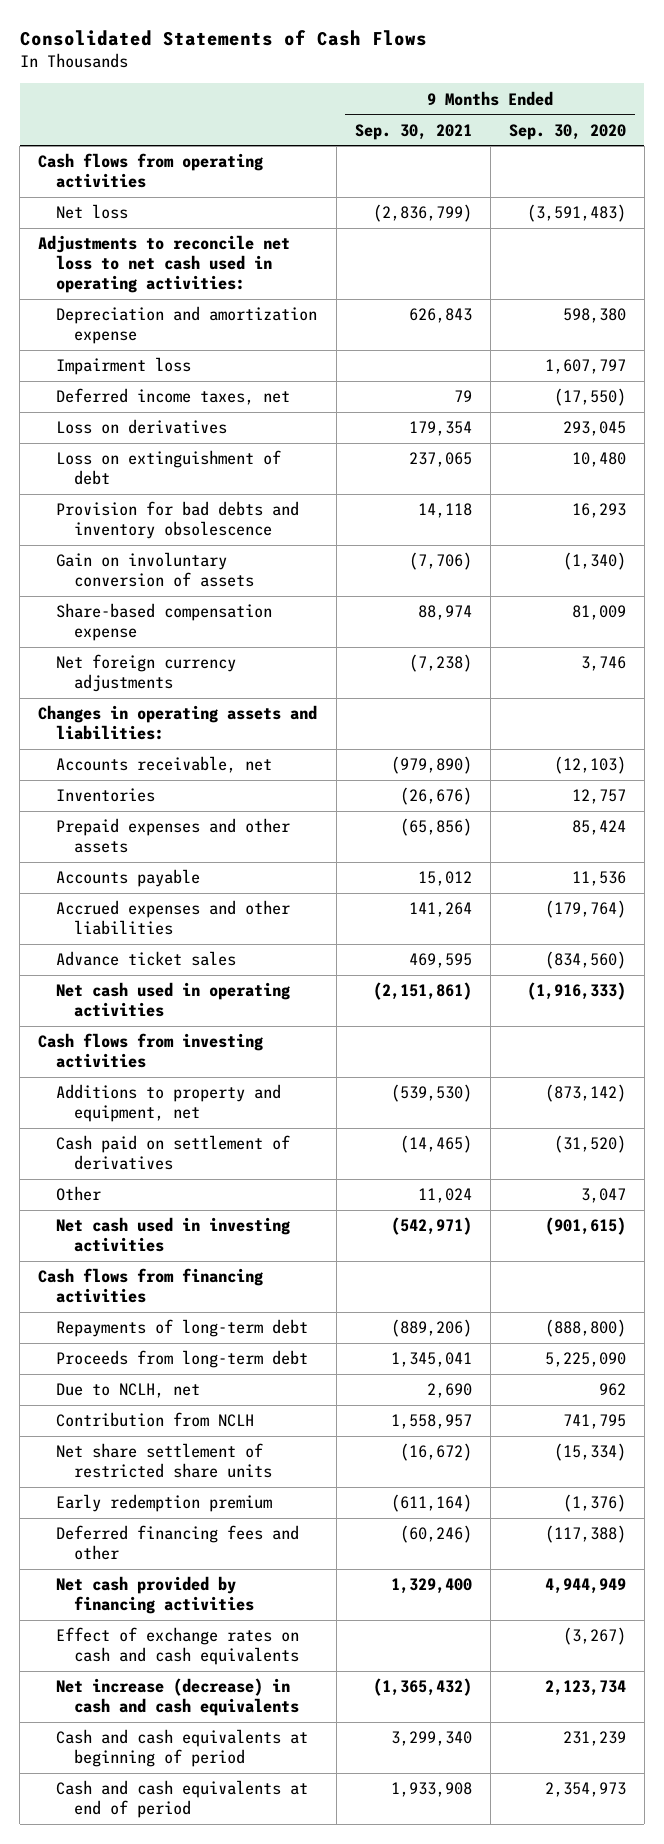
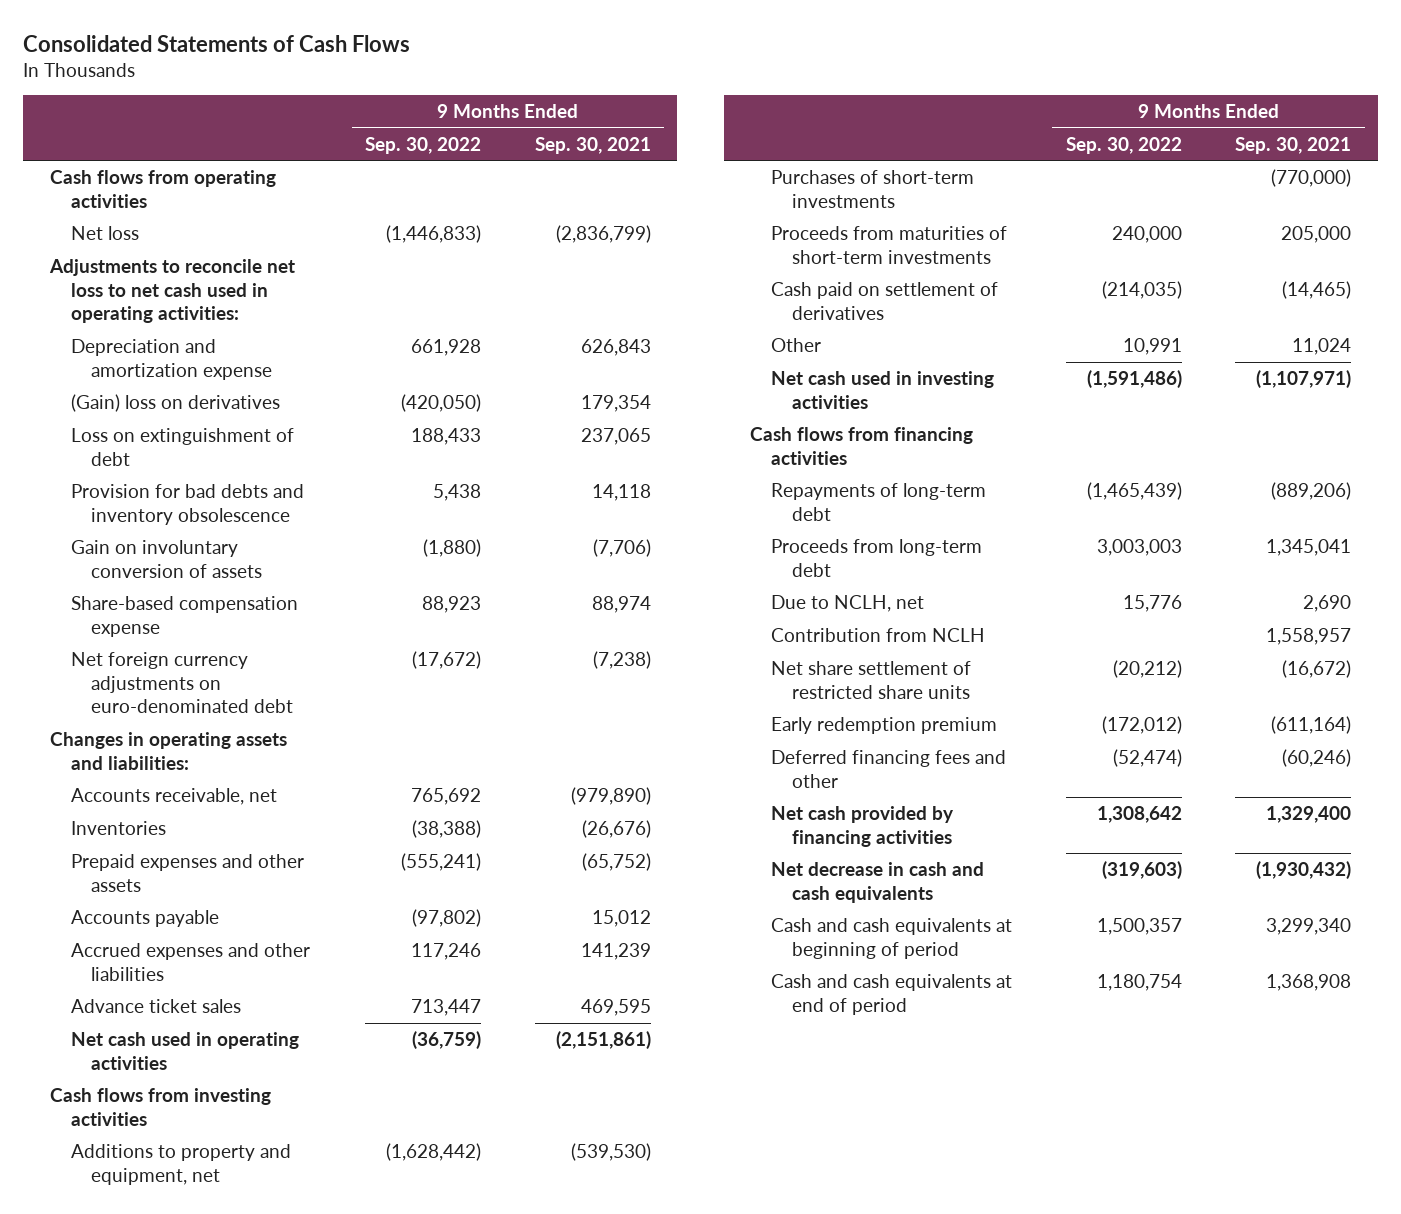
[508,123,626,140] Sep. 30, 2020 -> none
none -> [365,136,482,154] Sep. 30, 2022
[56,357,192,376] Impairment loss -> none
[56,388,291,406] Deferred income taxes, net -> none
[56,419,228,435] Loss on derivatives -> [70,393,280,412] (Gain) loss on derivatives
[56,654,237,693] Net foreign currency adjustments -> [70,651,294,714] Net foreign currency adjustments on euro-denominated debt
[399,818,472,837] (65,856) -> [581,852,651,871] (65,752)
[408,902,472,918] 141,264 -> [580,942,651,960] 141,239
none -> [771,169,975,208] Purchases of short-term investments
none -> [771,225,1008,264] Proceeds from maturities of short-term investments
[390,1217,472,1236] (542,971) -> [1256,369,1352,388] (1,107,971)
[56,1627,300,1666] Effect of exchange rates on cash and cash equivalents -> none
[56,1678,300,1717] Net increase (decrease) in cash and cash equivalents -> [771,861,985,903] Net decrease in cash and cash equivalents
[372,1678,472,1697] (1,365,432) -> [1256,860,1352,879] (1,930,432)
[390,1782,472,1798] 1,933,908 -> [1266,973,1352,991] 1,368,908

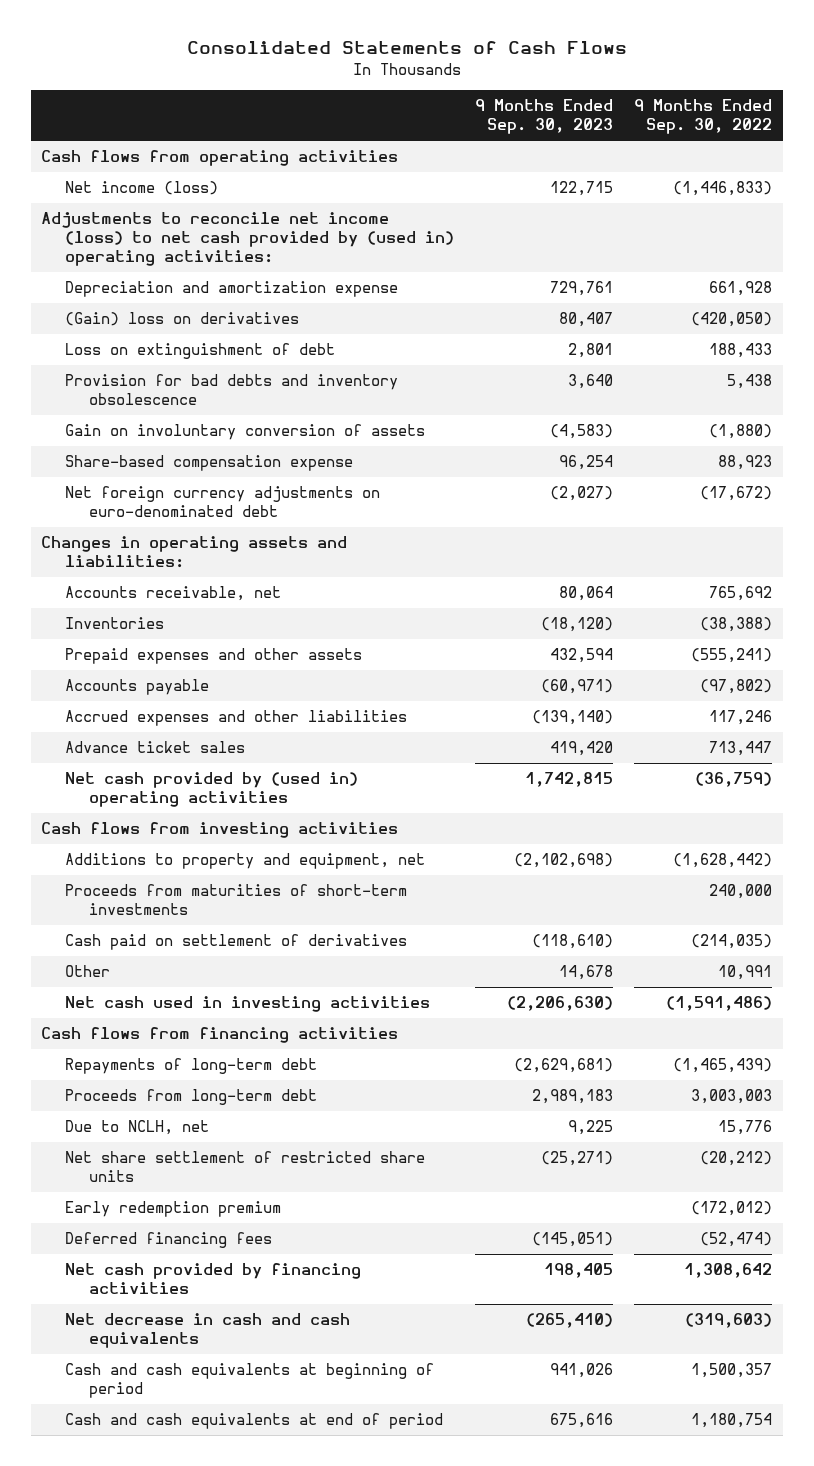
[534,136,651,154] Sep. 30, 2021 -> none
none -> [475,99,614,135] 9 Months Ended Sep. 30, 2023
[70,225,139,240] Net loss -> [65,181,219,196] Net income (loss)
[48,258,295,324] Adjustments to reconcile net loss to net cash used in operating activities: -> [41,212,455,267] Adjustments to reconcile net income (loss) to net cash provided by (used in) operating activities:
[70,1031,299,1070] Net cash used in operating activities -> [65,772,359,808] Net cash provided by (used in) operating activities
[771,169,975,208] Purchases of short-term investments -> none
[771,627,986,642] Contribution from NCLH -> none
[771,749,1007,788] Deferred financing fees and other -> [65,1232,273,1249] Deferred financing fees

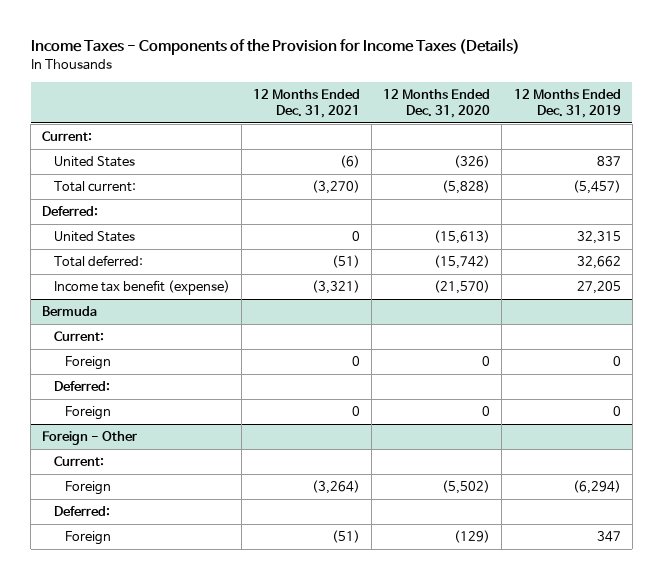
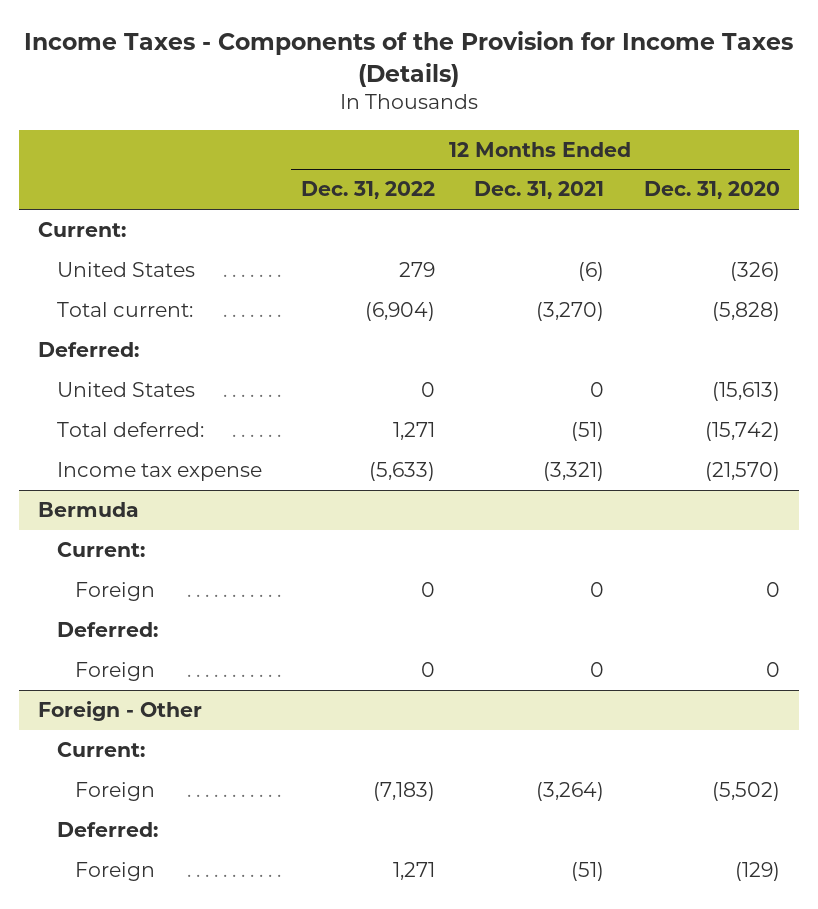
[513,88,621,119] 12 Months Ended Dec. 31, 2019 -> none
none -> [300,181,435,200] Dec. 31, 2022
[53,280,230,296] Income tax benefit (expense) -> [56,461,262,481] Income tax expense

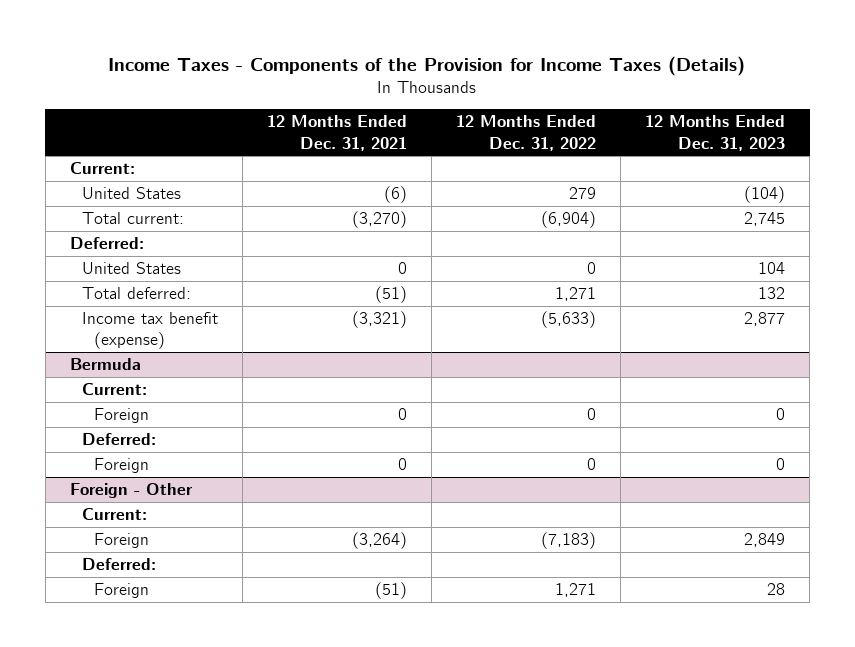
[643,181,780,200] Dec. 31, 2020 -> none
none -> [645,115,786,151] 12 Months Ended Dec. 31, 2023
[56,461,262,481] Income tax expense -> [81,312,218,350] Income tax benefit (expense)

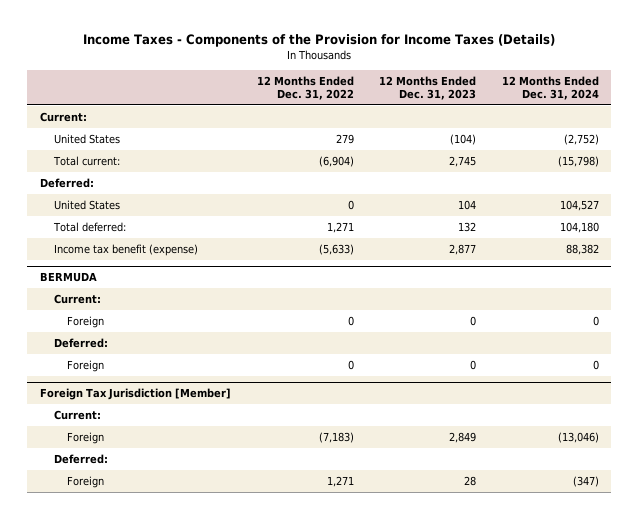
[267,115,408,151] 12 Months Ended Dec. 31, 2021 -> none
none -> [501,76,599,101] 12 Months Ended Dec. 31, 2024
[69,358,141,371] Bermuda -> [40,272,98,283] BERMUDA
[69,483,193,499] Foreign - Other -> [40,388,232,401] Foreign Tax Jurisdiction [Member]

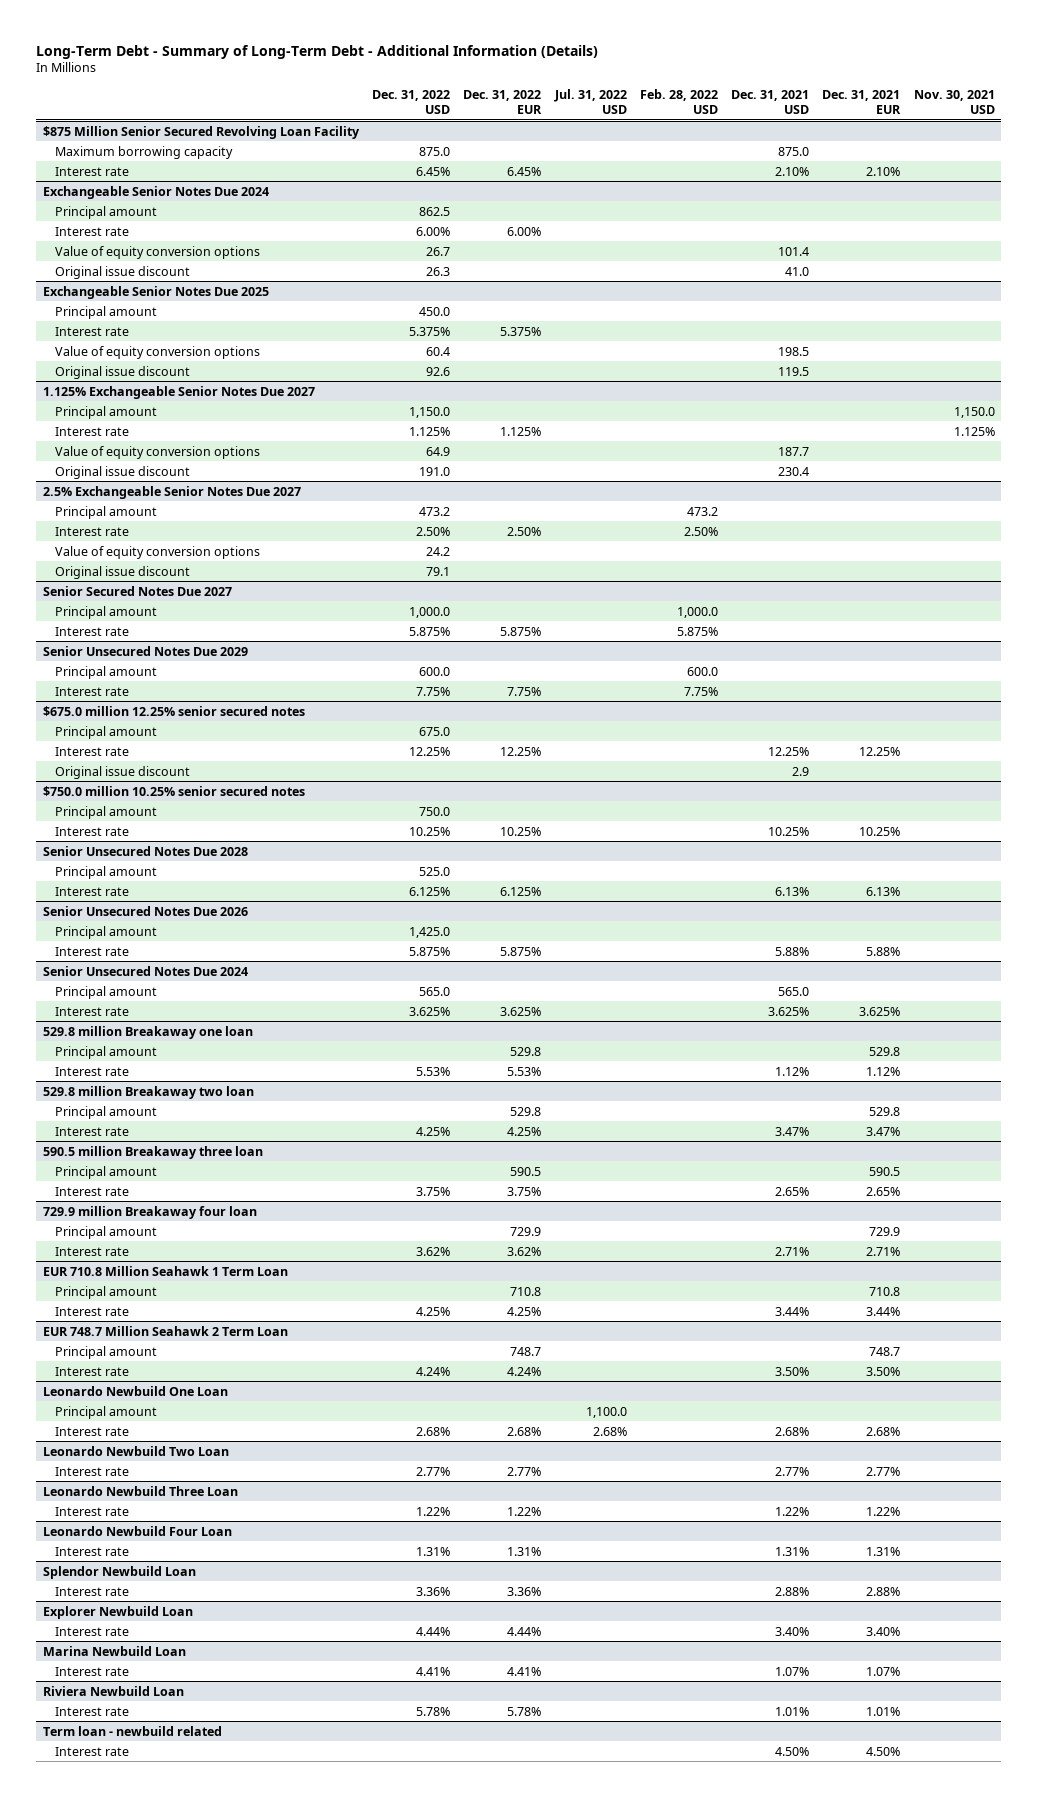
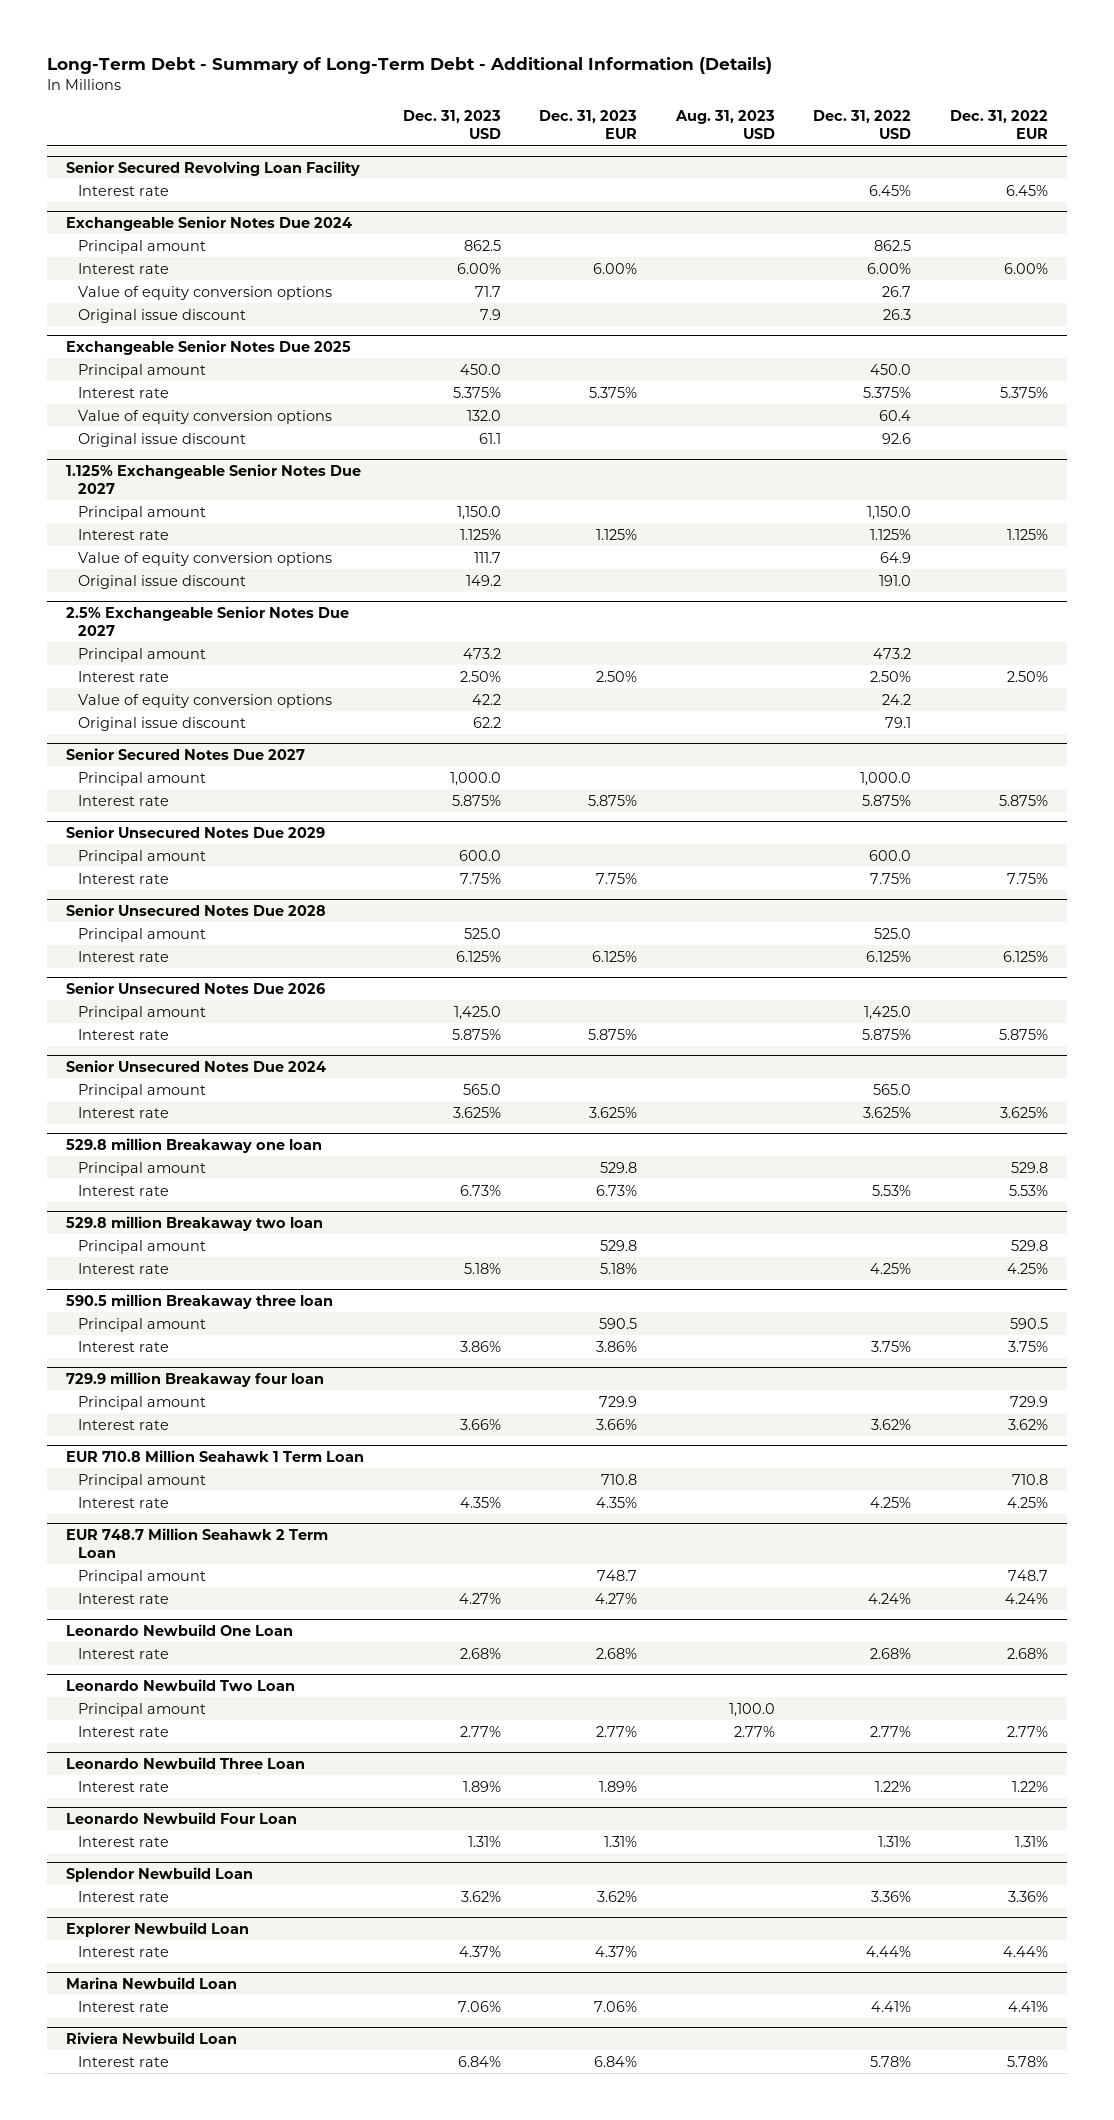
[553,89,627,115] Jul. 31, 2022 USD -> none
[639,89,718,115] Feb. 28, 2022 USD -> none
[731,90,810,115] Dec. 31, 2021 USD -> none
[822,90,902,115] Dec. 31, 2021 EUR -> none
[913,90,995,115] Nov. 30, 2021 USD -> none
none -> [402,109,501,140] Dec. 31, 2023 USD
none -> [539,109,638,140] Dec. 31, 2023 EUR
none -> [674,109,775,140] Aug. 31, 2023 USD
[54,145,233,159] Maximum borrowing capacity -> none
[43,125,361,139] $875 Million Senior Secured Revolving Loan Facility -> [66,160,361,176] Senior Secured Revolving Loan Facility
[43,705,306,716] $675.0 million 12.25% senior secured notes -> none
[54,725,157,739] Principal amount -> none
[54,746,129,756] Interest rate -> none
[54,765,190,779] Original issue discount -> none
[43,785,306,796] $750.0 million 10.25% senior secured notes -> none
[54,805,157,819] Principal amount -> none
[54,826,129,836] Interest rate -> none
[54,1405,157,1419] Principal amount -> none
none -> [78,1702,207,1717] Principal amount
[43,1725,223,1736] Term loan - newbuild related -> none
[54,1746,129,1756] Interest rate -> none

